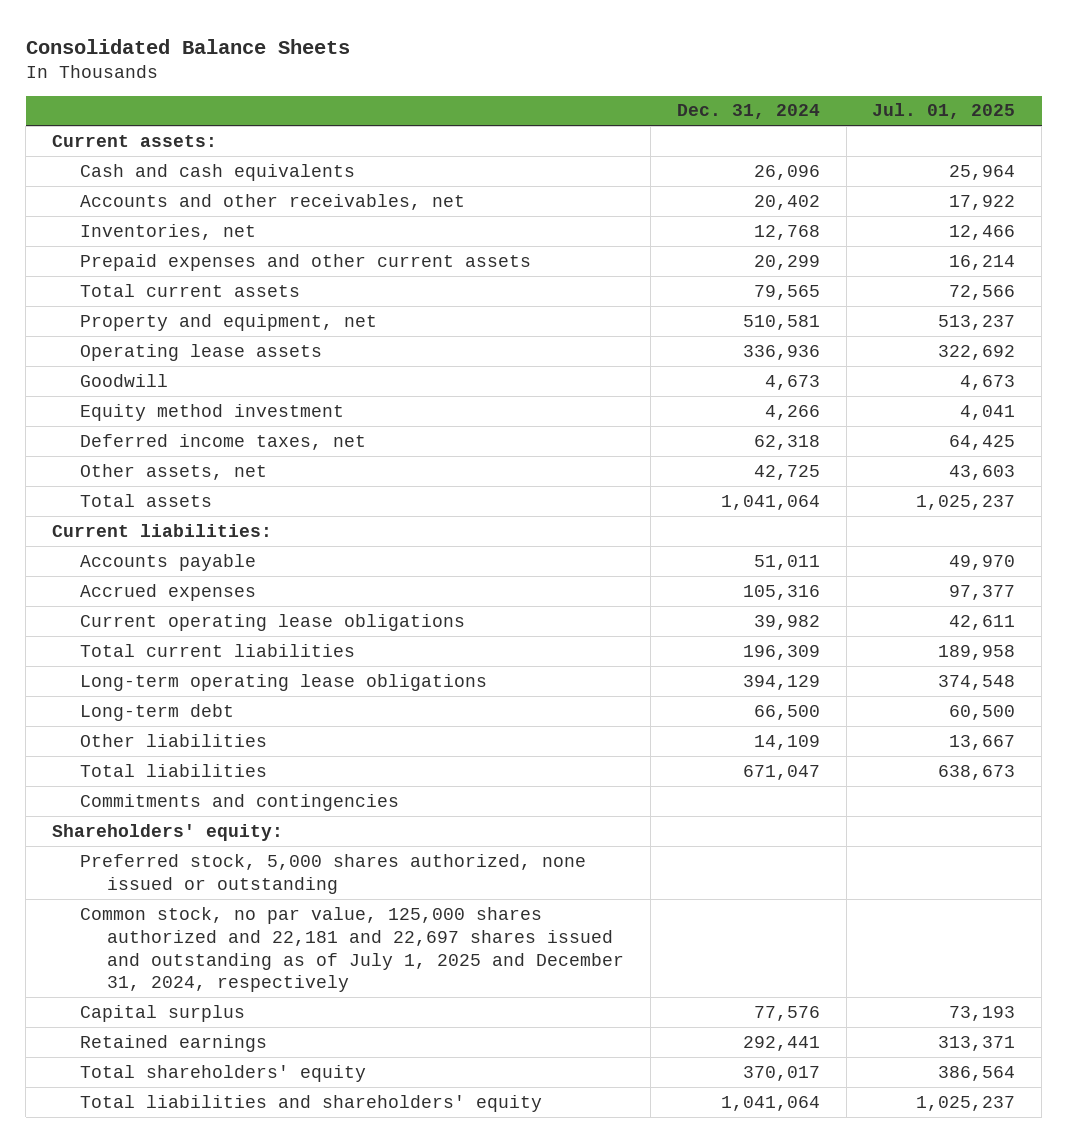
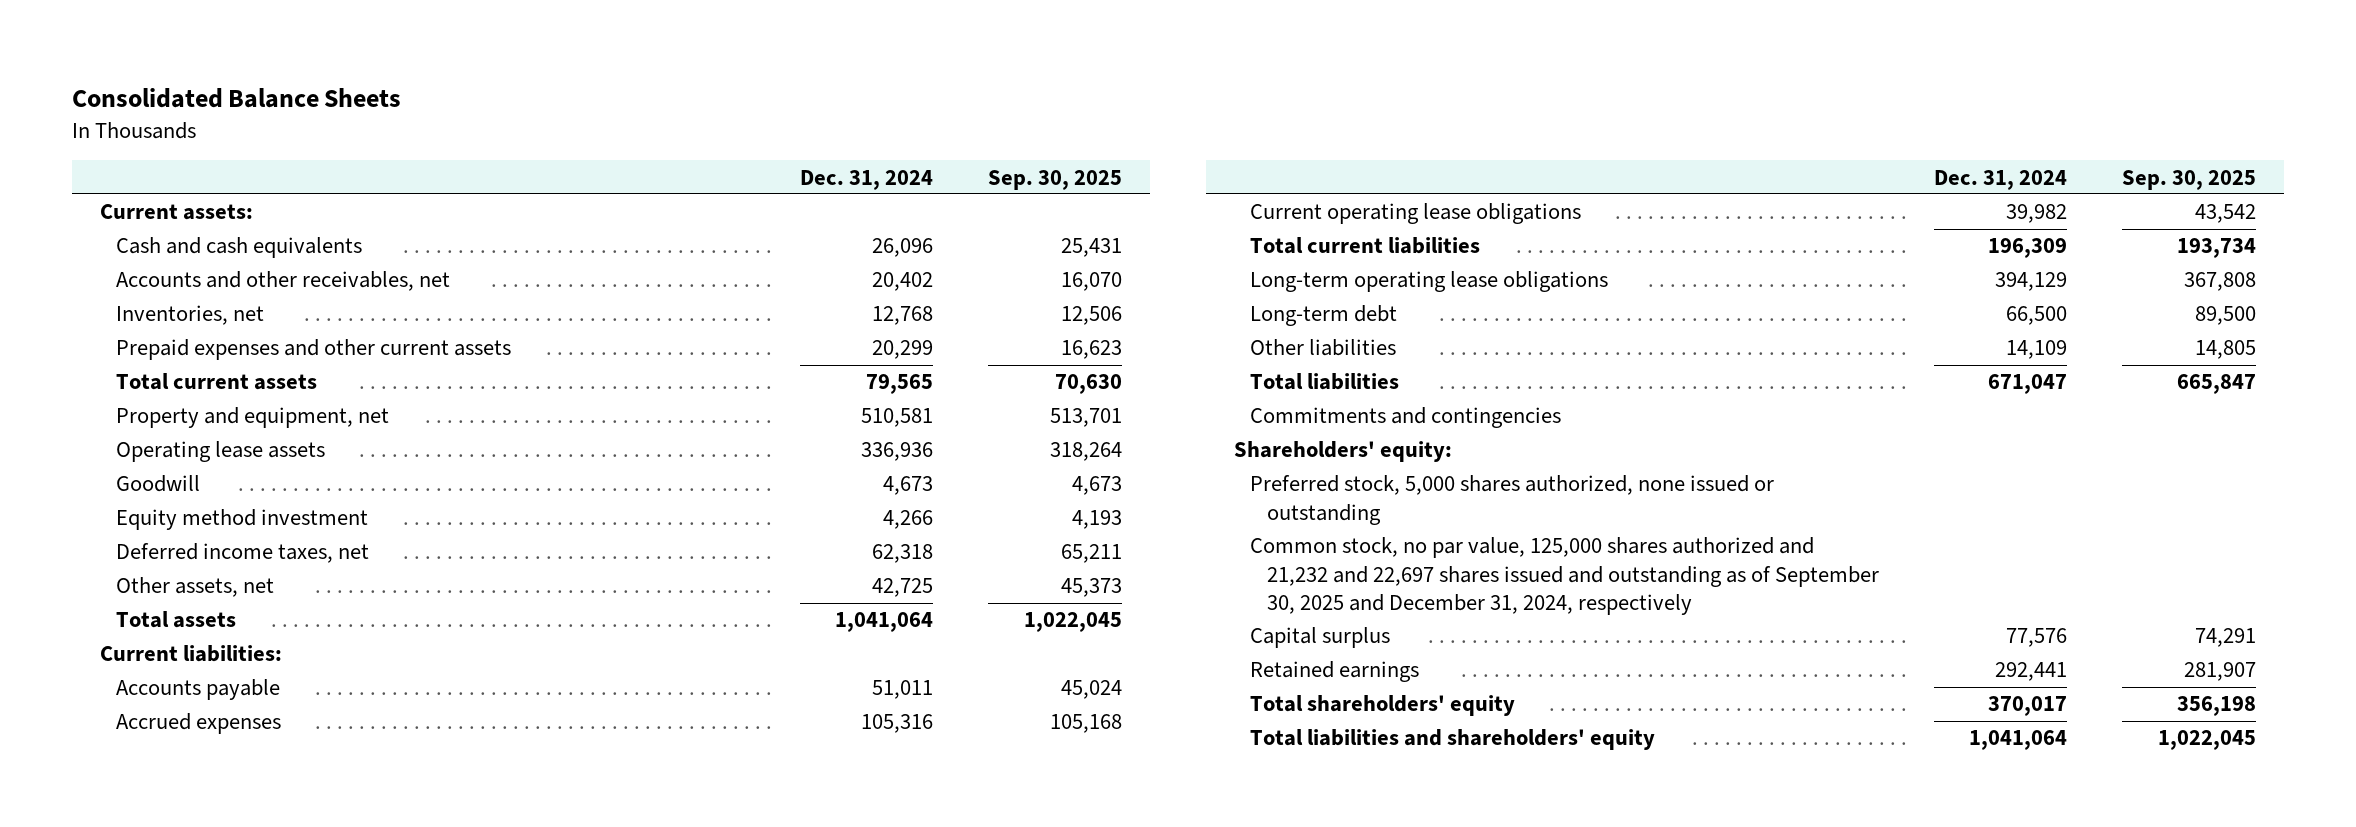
[872,103,1016,120] Jul. 01, 2025 -> none
none -> [988,169,1123,190] Sep. 30, 2025
[79,906,625,993] Common stock, no par value, 125,000 shares authorized and 22,181 and 22,697 shares issued and outstanding as of July 1, 2025 and December 31, 2024, respectively -> [1250,537,1879,615] Common stock, no par value, 125,000 shares authorized and 21,232 and 22,697 shares issued and outstanding as of September 30, 2025 and December 31, 2024, respectively

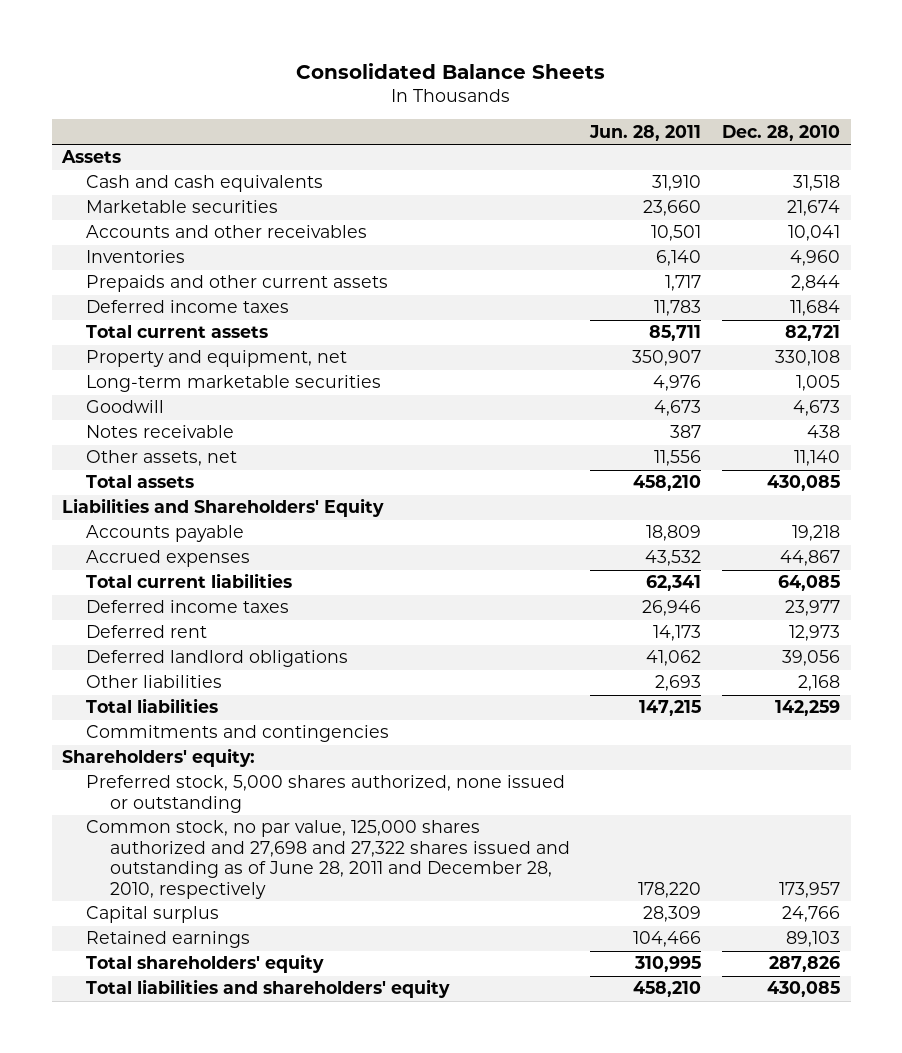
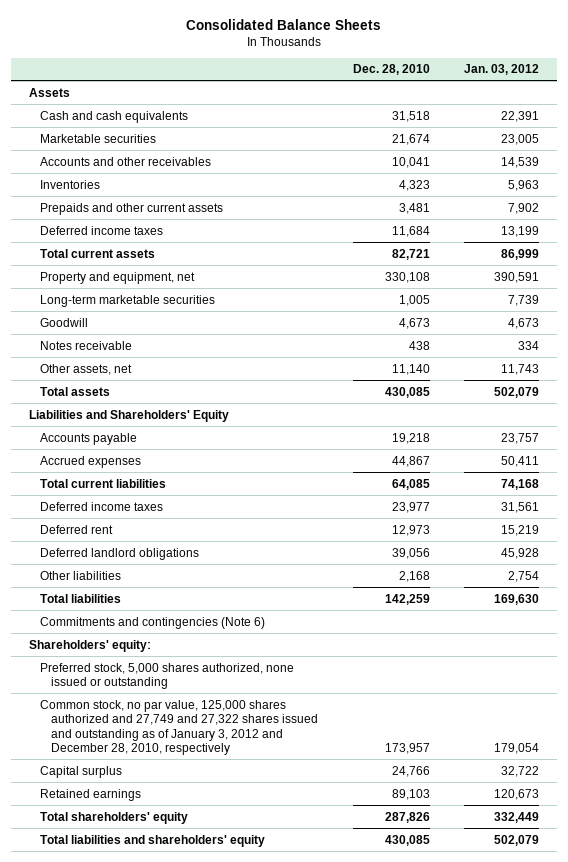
[589,124,702,141] Jun. 28, 2011 -> none
none -> [464,64,540,76] Jan. 03, 2012
[790,250,841,267] 4,960 -> [398,179,430,191] 4,323
[791,275,841,292] 2,844 -> [398,202,430,214] 3,481
[85,725,389,743] Commitments and contingencies -> [39,616,265,629] Commitments and contingencies (Note 6)
[85,820,570,899] Common stock, no par value, 125,000 shares authorized and 27,698 and 27,322 shares issued and outstanding as of June 28, 2011 and December 28, 2010, respectively -> [39,699,318,756] Common stock, no par value, 125,000 shares authorized and 27,749 and 27,322 shares issued and outstanding as of January 3, 2012 and December 28, 2010, respectively

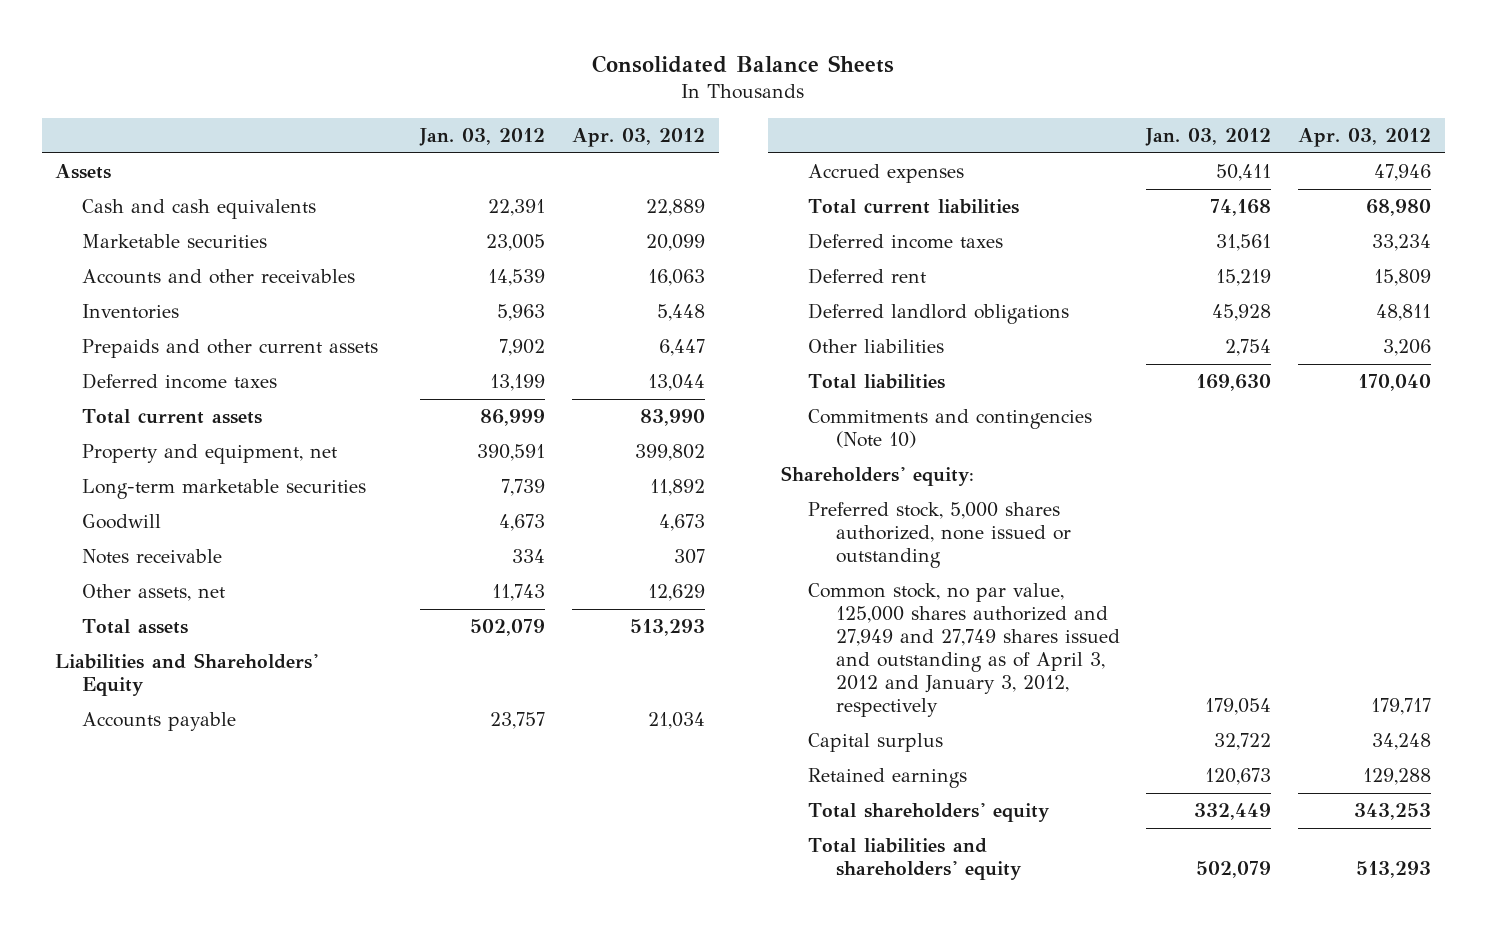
[352,64,430,76] Dec. 28, 2010 -> none
none -> [572,127,706,147] Apr. 03, 2012
[39,616,265,629] Commitments and contingencies (Note 6) -> [808,409,1093,449] Commitments and contingencies (Note 10)
[39,699,318,756] Common stock, no par value, 125,000 shares authorized and 27,749 and 27,322 shares issued and outstanding as of January 3, 2012 and December 28, 2010, respectively -> [808,583,1120,717] Common stock, no par value, 125,000 shares authorized and 27,949 and 27,749 shares issued and outstanding as of April 3, 2012 and January 3, 2012, respectively

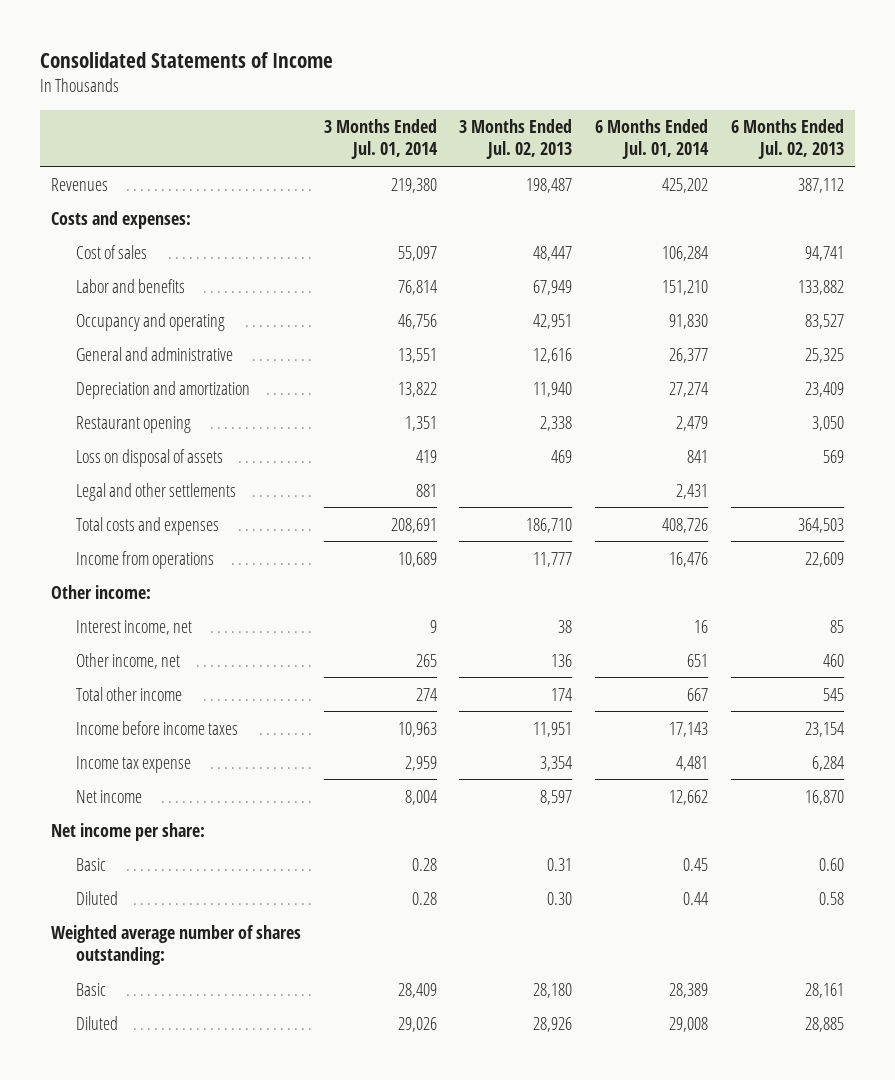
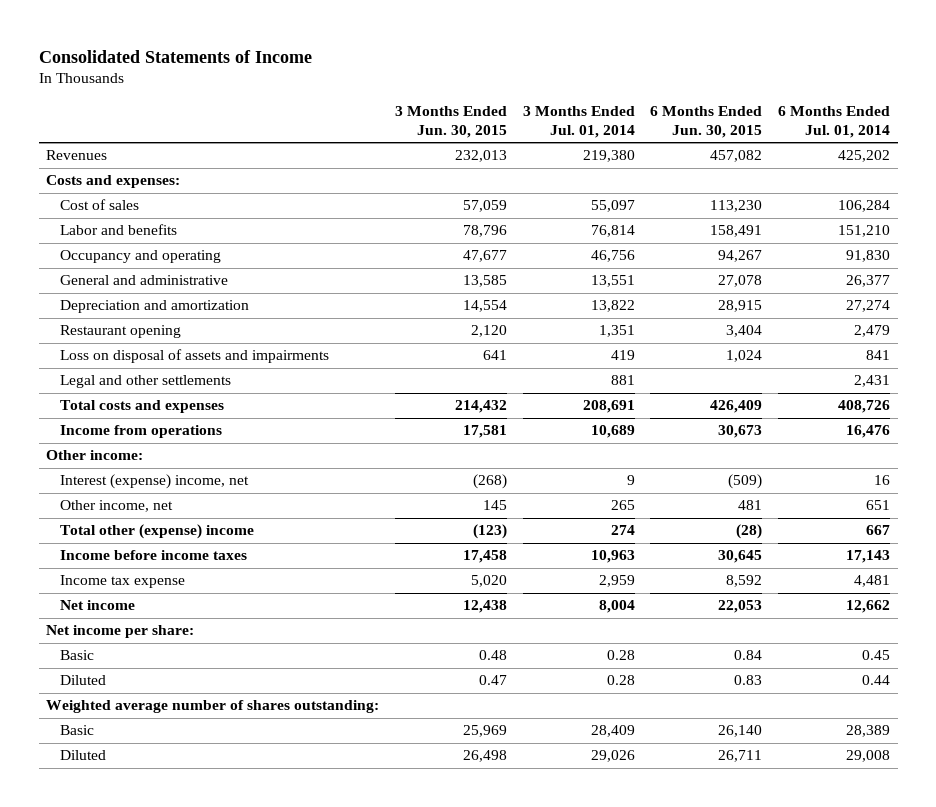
[459,119,573,160] 3 Months Ended Jul. 02, 2013 -> none
[730,119,844,160] 6 Months Ended Jul. 02, 2013 -> none
none -> [395,106,508,138] 3 Months Ended Jun. 30, 2015
none -> [650,106,763,138] 6 Months Ended Jun. 30, 2015
[76,448,224,467] Loss on disposal of assets -> [59,349,329,364] Loss on disposal of assets and impairments
[76,619,193,635] Interest income, net -> [59,474,249,490] Interest (expense) income, net
[76,686,183,701] Total other income -> [59,524,254,540] Total other (expense) income

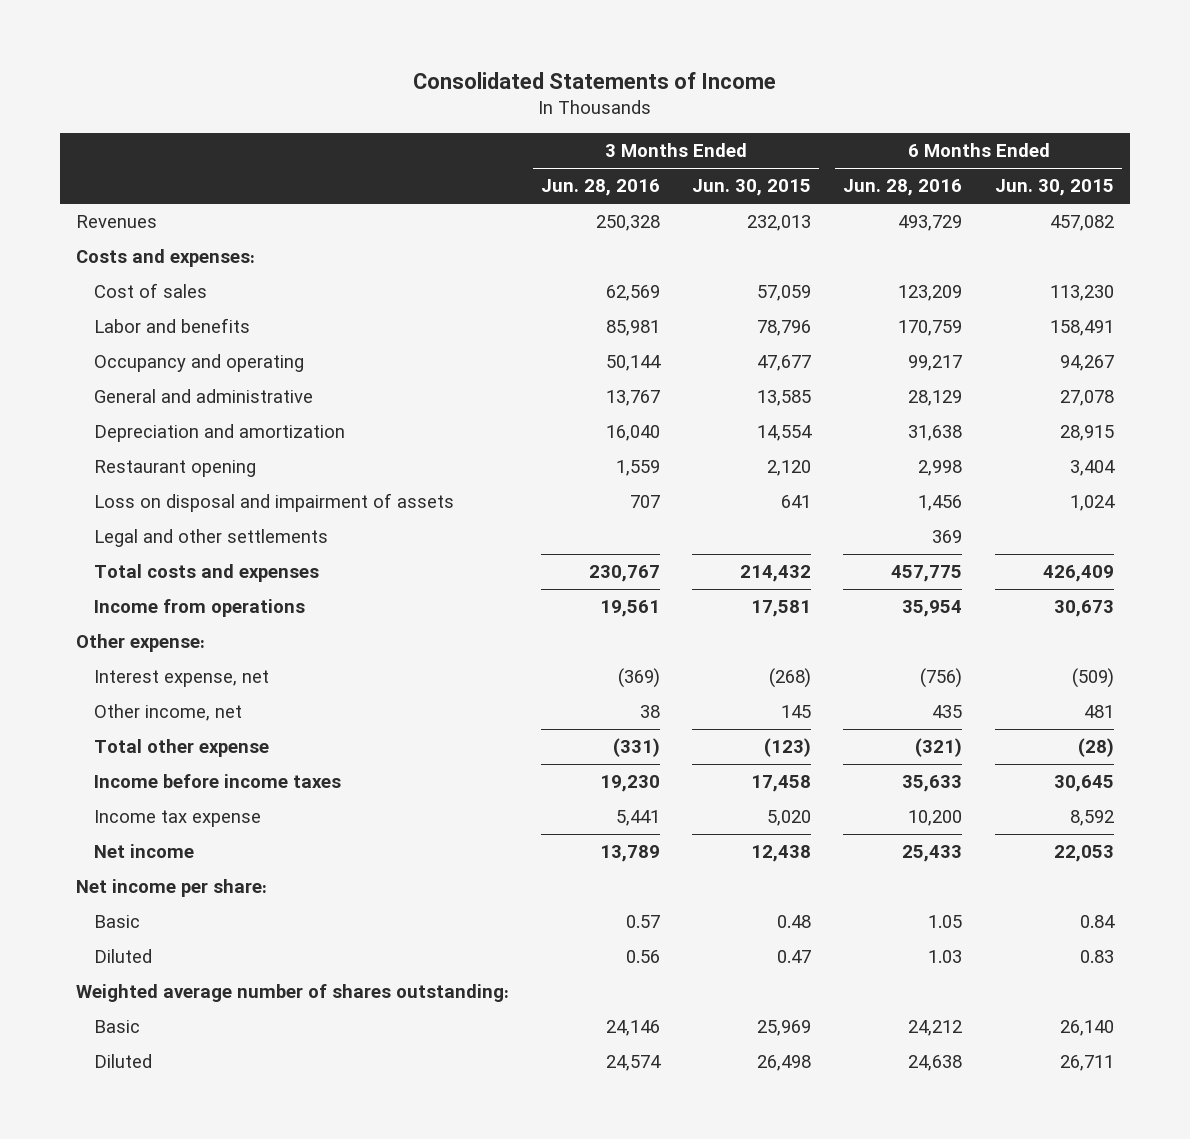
[522,106,635,138] 3 Months Ended Jul. 01, 2014 -> none
[778,106,891,138] 6 Months Ended Jul. 01, 2014 -> none
none -> [541,179,661,197] Jun. 28, 2016
none -> [843,179,963,197] Jun. 28, 2016
[59,349,329,364] Loss on disposal of assets and impairments -> [93,493,454,513] Loss on disposal and impairment of assets
[46,450,144,461] Other income: -> [75,634,205,653] Other expense:
[59,474,249,490] Interest (expense) income, net -> [93,670,269,688] Interest expense, net
[59,524,254,540] Total other (expense) income -> [93,739,269,758] Total other expense

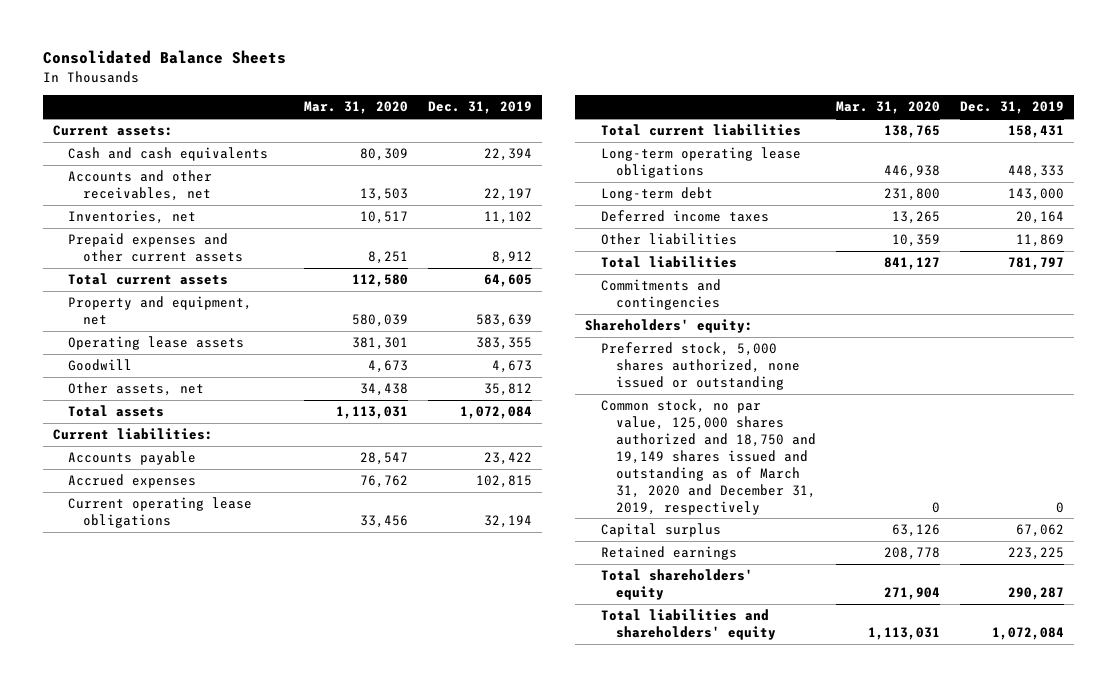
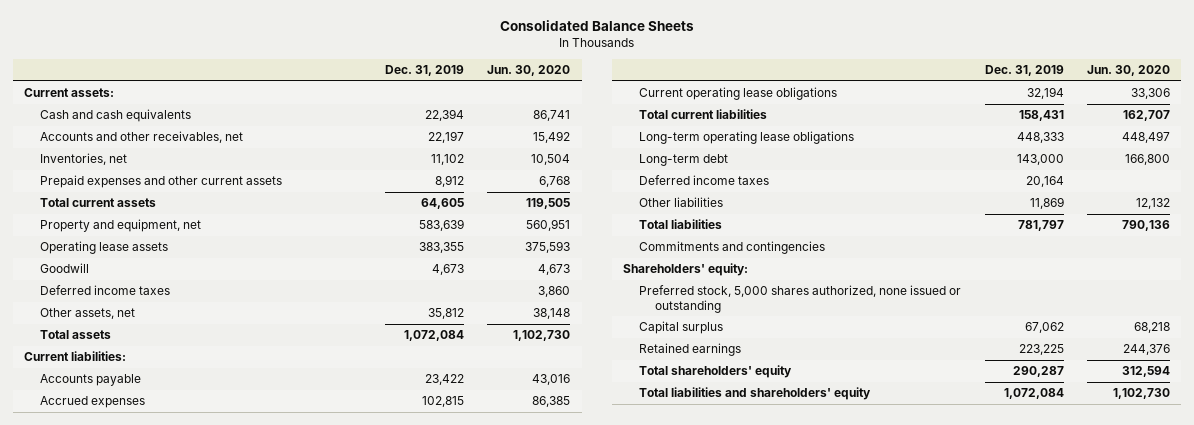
[303,101,408,115] Mar. 31, 2020 -> none
none -> [487,65,571,77] Jun. 30, 2020
none -> [39,285,170,296] Deferred income taxes
[600,399,816,515] Common stock, no par value, 125,000 shares authorized and 18,750 and 19,149 shares issued and outstanding as of March 31, 2020 and December 31, 2019, respectively -> none

